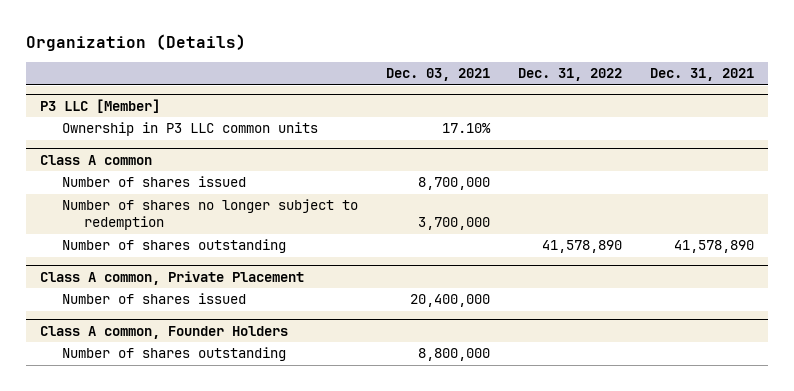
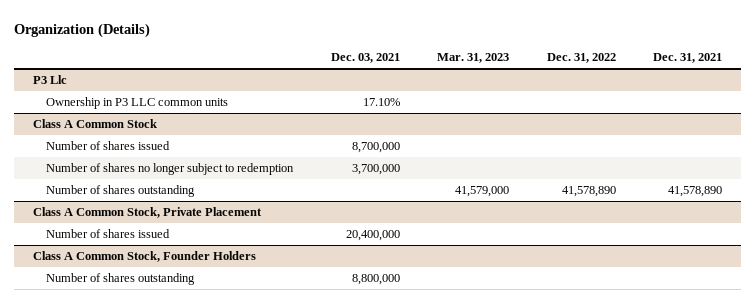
none -> [437,53,510,64] Mar. 31, 2023
[40,98,161,113] P3 LLC [Member] -> [32,75,67,85] P3 Llc
[40,154,153,165] Class A common -> [32,119,157,129] Class A Common Stock
[40,270,305,285] Class A common, Private Placement -> [32,207,262,219] Class A Common Stock, Private Placement
[40,325,289,339] Class A common, Founder Holders -> [32,251,256,263] Class A Common Stock, Founder Holders

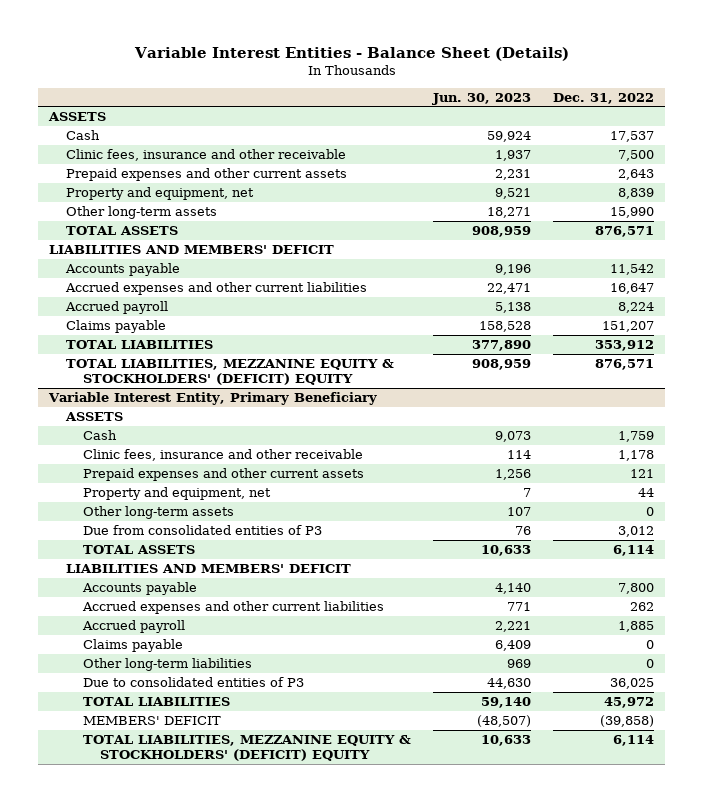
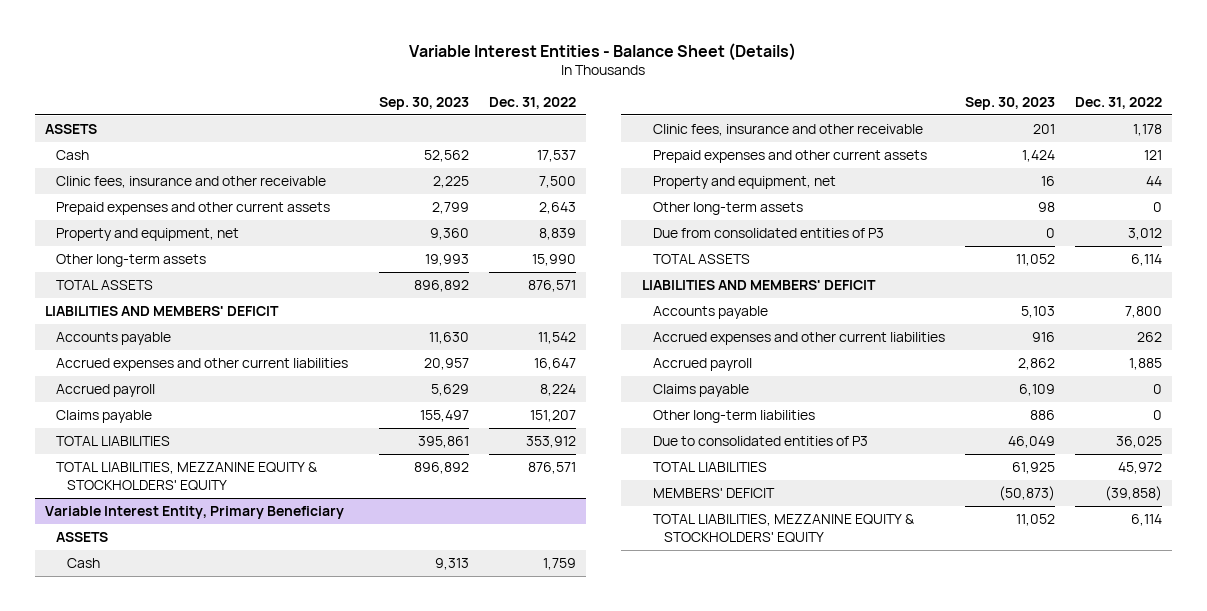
[432,92,532,105] Jun. 30, 2023 -> none
none -> [379,97,470,111] Sep. 30, 2023
[66,358,395,385] TOTAL LIABILITIES, MEZZANINE EQUITY & STOCKHOLDERS' (DEFICIT) EQUITY -> [56,461,318,491] TOTAL LIABILITIES, MEZZANINE EQUITY & STOCKHOLDERS' EQUITY
[83,734,412,761] TOTAL LIABILITIES, MEZZANINE EQUITY & STOCKHOLDERS' (DEFICIT) EQUITY -> [652,513,914,543] TOTAL LIABILITIES, MEZZANINE EQUITY & STOCKHOLDERS' EQUITY

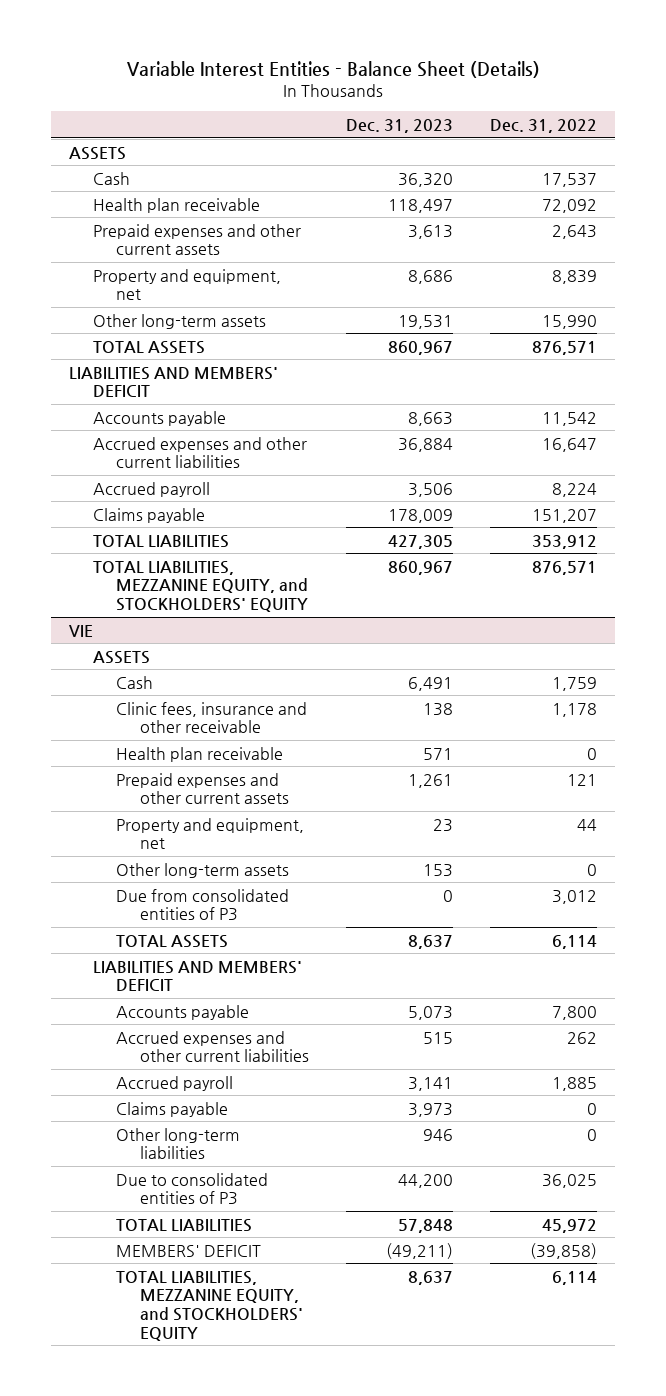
[379,97,470,111] Sep. 30, 2023 -> none
none -> [346,118,454,133] Dec. 31, 2023
[56,175,327,188] Clinic fees, insurance and other receivable -> none
none -> [92,197,260,213] Health plan receivable
[56,461,318,491] TOTAL LIABILITIES, MEZZANINE EQUITY & STOCKHOLDERS' EQUITY -> [92,560,309,613] TOTAL LIABILITIES, MEZZANINE EQUITY, and STOCKHOLDERS' EQUITY
[45,505,345,519] Variable Interest Entity, Primary Beneficiary -> [69,624,94,637] VIE
none -> [116,746,284,762] Health plan receivable
[652,513,914,543] TOTAL LIABILITIES, MEZZANINE EQUITY & STOCKHOLDERS' EQUITY -> [116,1270,304,1341] TOTAL LIABILITIES, MEZZANINE EQUITY, and STOCKHOLDERS' EQUITY

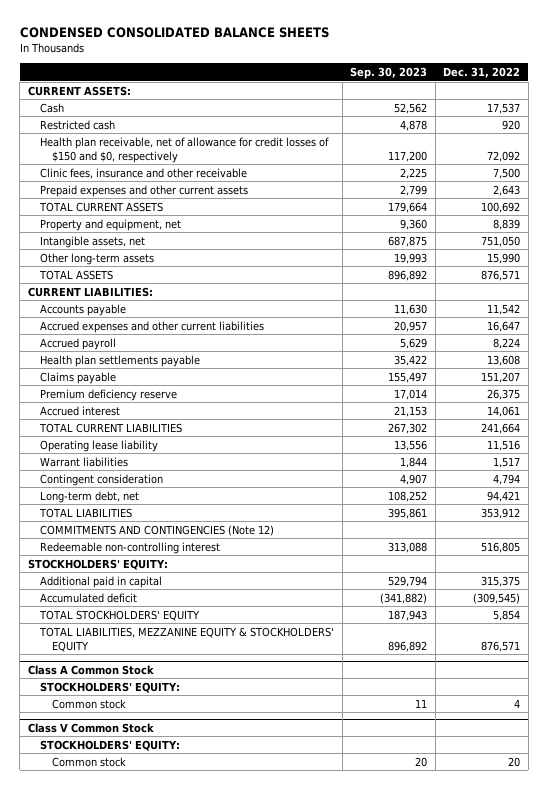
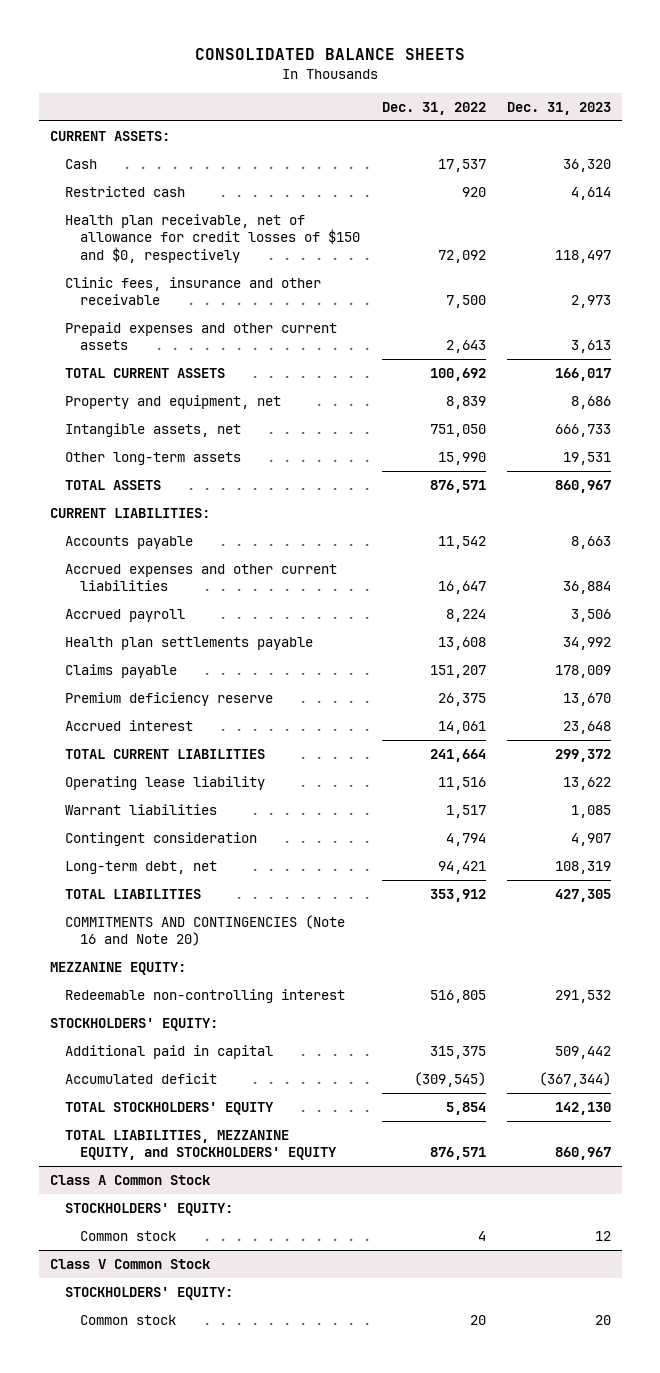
[19,27,329,39] CONDENSED CONSOLIDATED BALANCE SHEETS -> [195,48,466,61] CONSOLIDATED BALANCE SHEETS
[350,67,428,80] Sep. 30, 2023 -> none
none -> [506,101,611,115] Dec. 31, 2023
[40,524,275,536] COMMITMENTS AND CONTINGENCIES (Note 12) -> [64,915,345,947] COMMITMENTS AND CONTINGENCIES (Note 16 and Note 20)
none -> [49,962,186,976] MEZZANINE EQUITY:
[39,626,335,652] TOTAL LIABILITIES, MEZZANINE EQUITY & STOCKHOLDERS' EQUITY -> [64,1130,338,1161] TOTAL LIABILITIES, MEZZANINE EQUITY, and STOCKHOLDERS' EQUITY

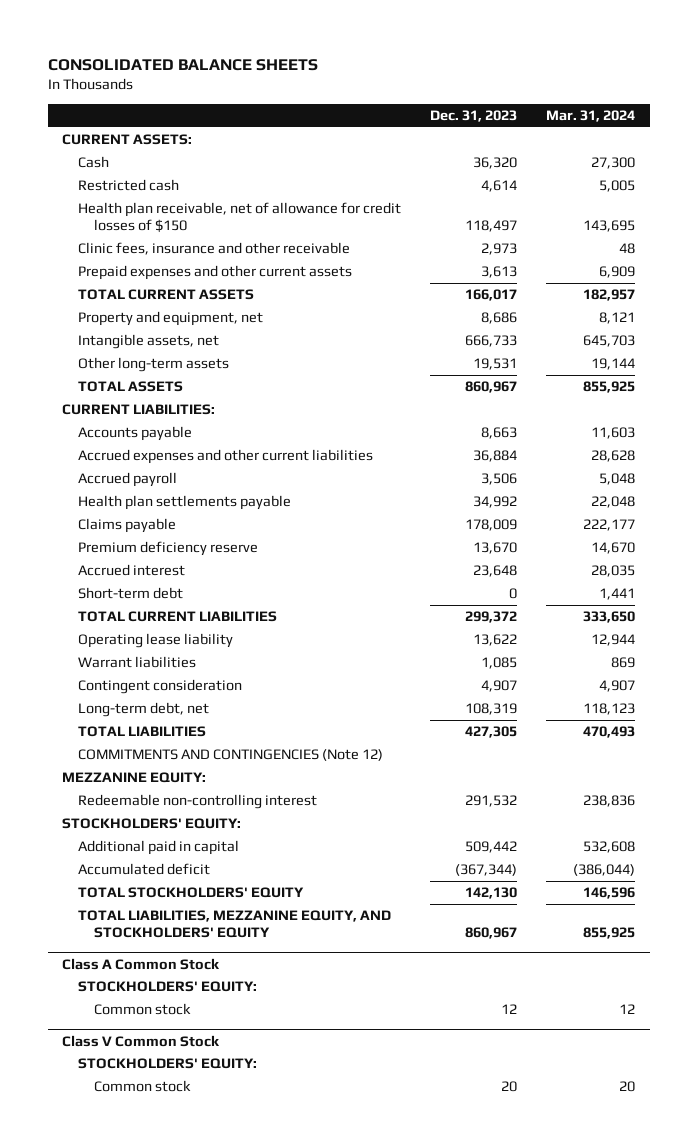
[381,101,486,115] Dec. 31, 2022 -> none
none -> [546,109,636,122] Mar. 31, 2024
[64,214,361,263] Health plan receivable, net of allowance for credit losses of $150 and $0, respectively -> [78,202,402,233] Health plan receivable, net of allowance for credit losses of $150
none -> [78,587,184,600] Short-term debt
[64,915,345,947] COMMITMENTS AND CONTINGENCIES (Note 16 and Note 20) -> [78,749,384,762] COMMITMENTS AND CONTINGENCIES (Note 12)
[64,1130,338,1161] TOTAL LIABILITIES, MEZZANINE EQUITY, and STOCKHOLDERS' EQUITY -> [78,910,392,938] TOTAL LIABILITIES, MEZZANINE EQUITY, AND STOCKHOLDERS' EQUITY

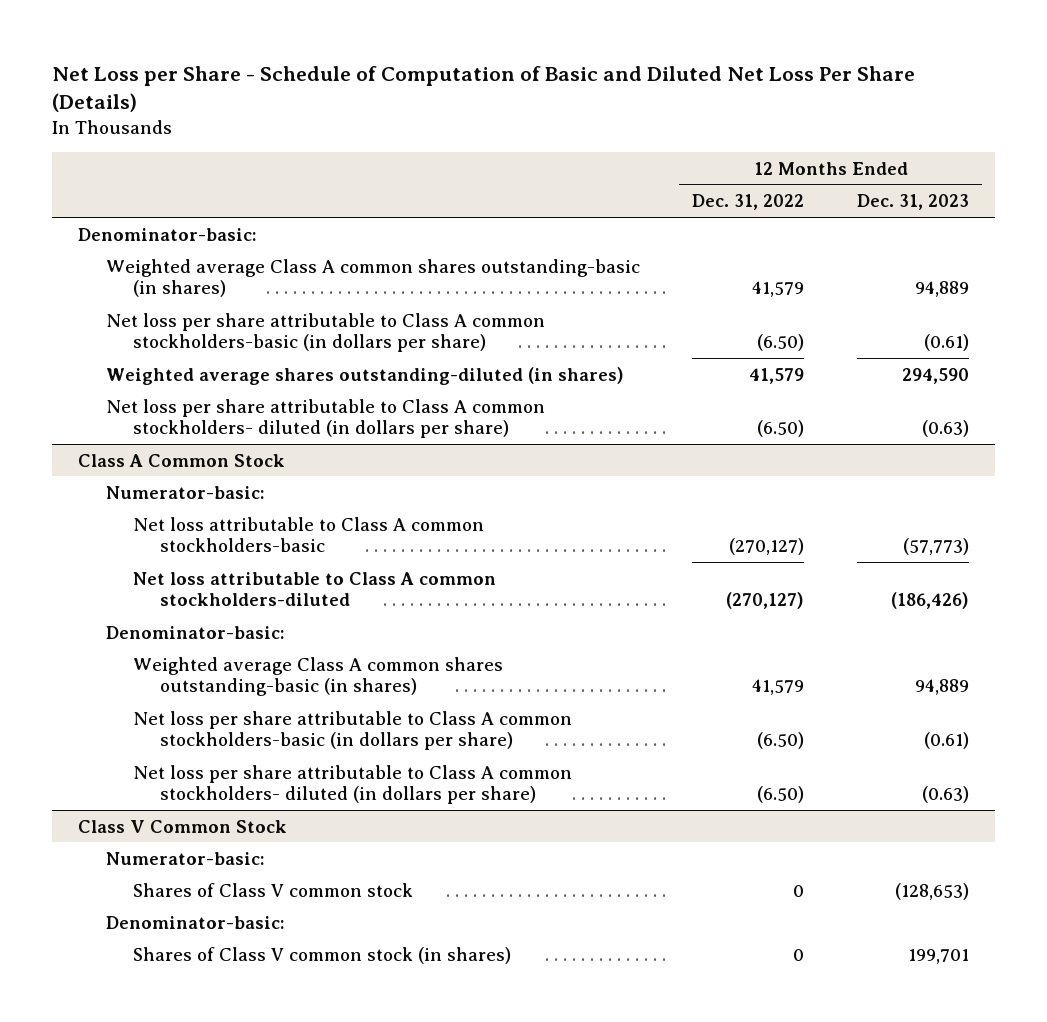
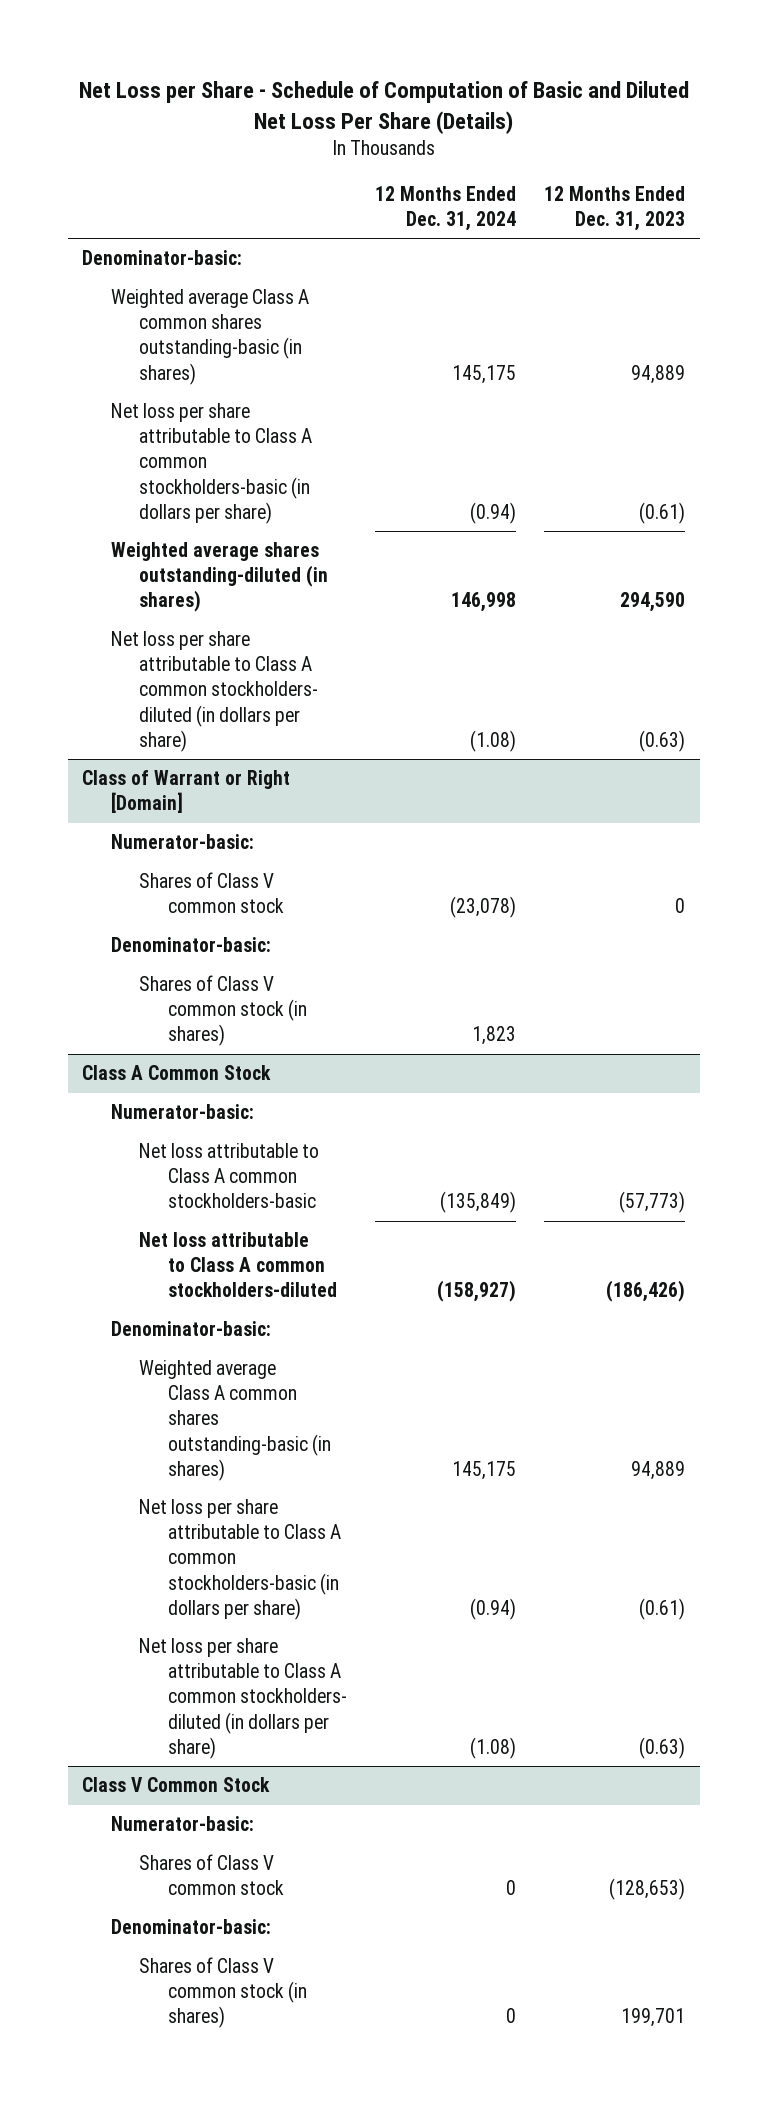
[692,194,805,211] Dec. 31, 2022 -> none
none -> [375,185,517,231] 12 Months Ended Dec. 31, 2024
none -> [82,770,291,814] Class of Warrant or Right [Domain]
none -> [110,834,254,850] Numerator-basic:
none -> [139,872,284,914] Shares of Class V common stock
none -> [110,937,271,953] Denominator-basic:
none -> [139,975,307,1047] Shares of Class V common stock (in shares)

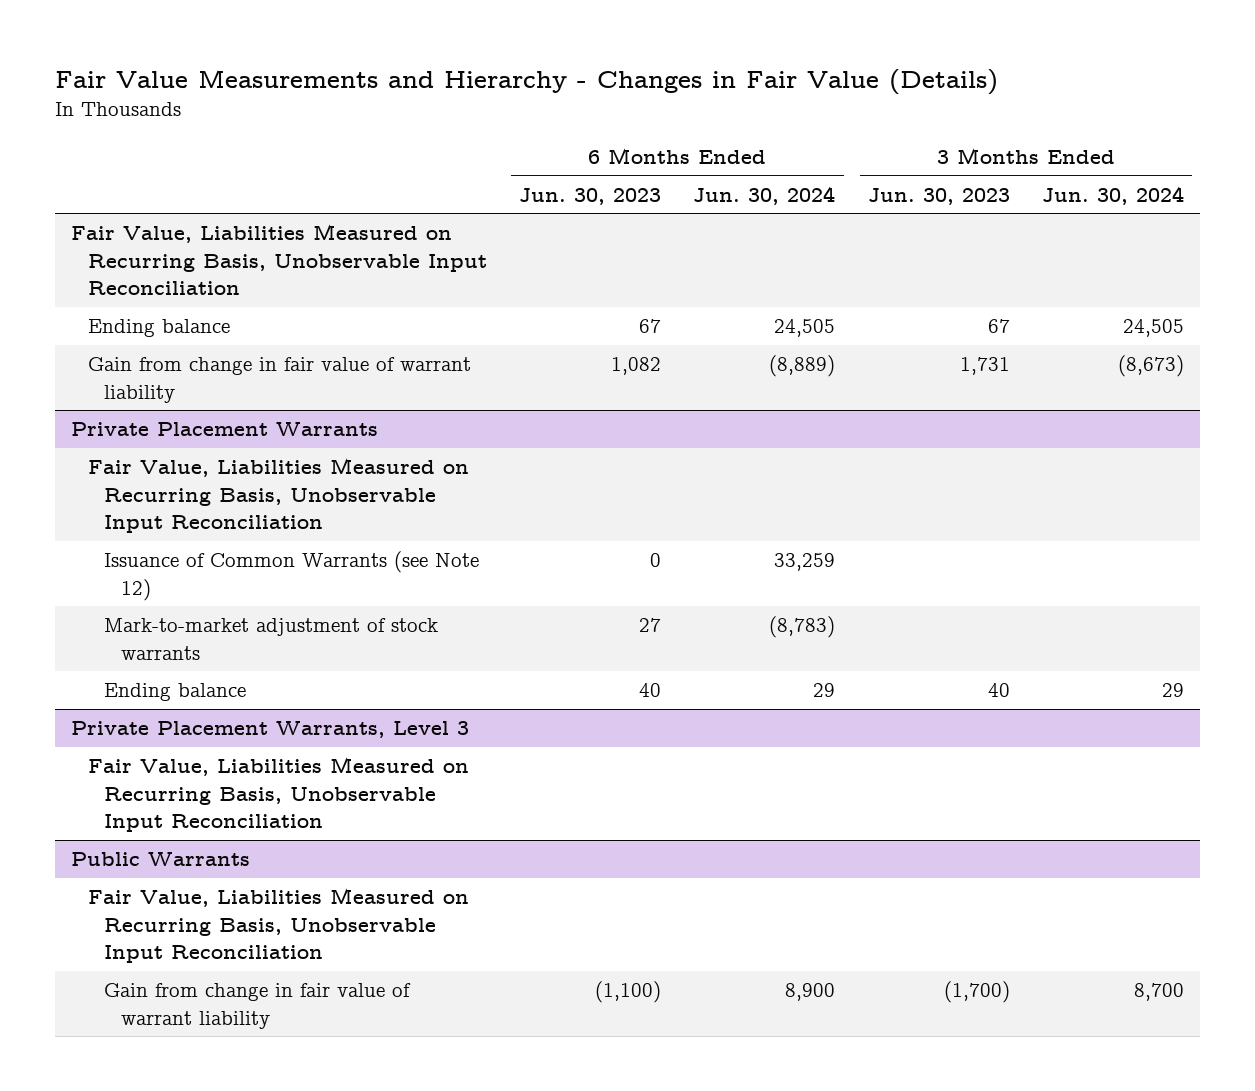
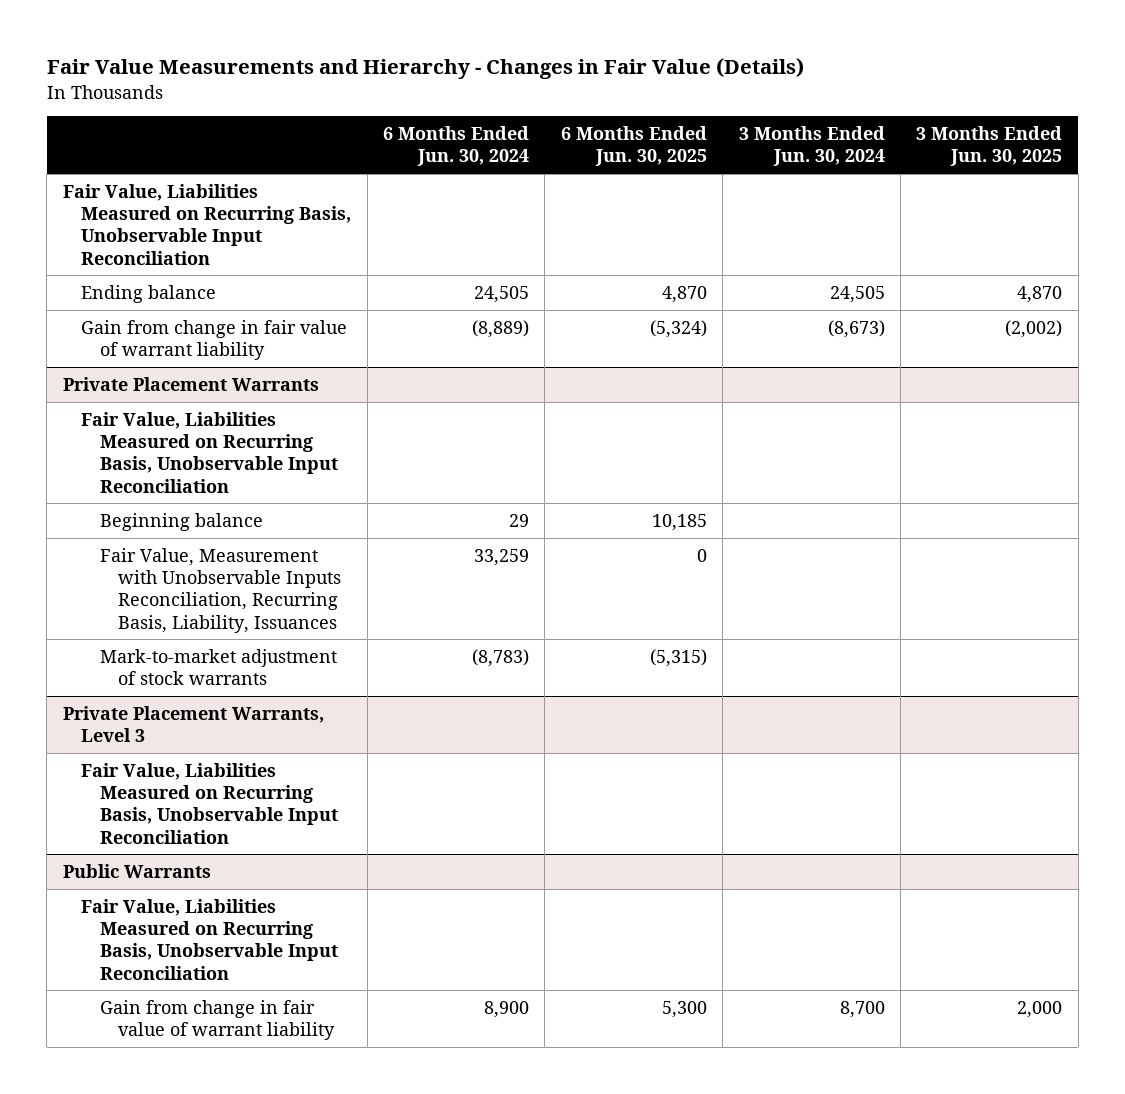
[519,187,662,205] Jun. 30, 2023 -> none
[867,187,1010,205] Jun. 30, 2023 -> none
none -> [560,126,707,167] 6 Months Ended Jun. 30, 2025
none -> [916,126,1063,167] 3 Months Ended Jun. 30, 2025
none -> [99,512,263,531] Beginning balance
[104,551,480,601] Issuance of Common Warrants (see Note 12) -> [99,547,342,633] Fair Value, Measurement with Unobservable Inputs Reconciliation, Recurring Basis, Liability, Issuances
[104,683,247,702] Ending balance -> none

